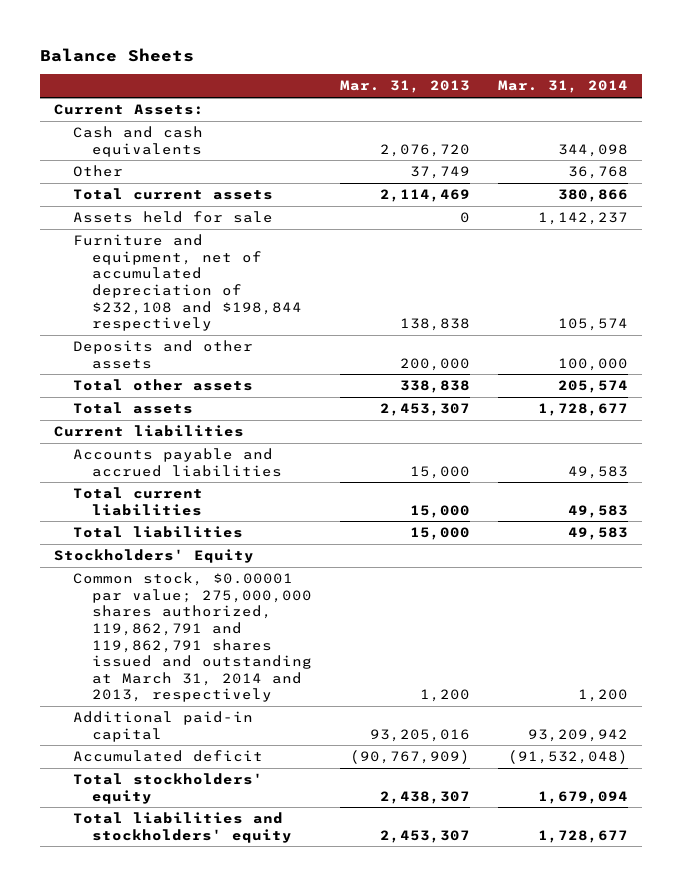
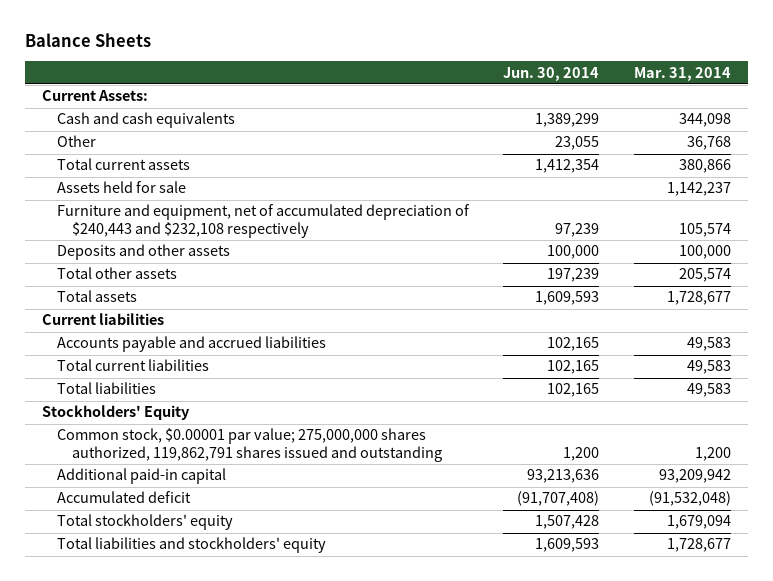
[339,80,470,94] Mar. 31, 2013 -> none
none -> [503,66,600,81] Jun. 30, 2014
[72,234,302,332] Furniture and equipment, net of accumulated depreciation of $232,108 and $198,844 respectively -> [56,204,470,238] Furniture and equipment, net of accumulated depreciation of $240,443 and $232,108 respectively
[72,572,312,703] Common stock, $0.00001 par value; 275,000,000 shares authorized, 119,862,791 and 119,862,791 shares issued and outstanding at March 31, 2014 and 2013, respectively -> [56,428,442,462] Common stock, $0.00001 par value; 275,000,000 shares authorized, 119,862,791 shares issued and outstanding

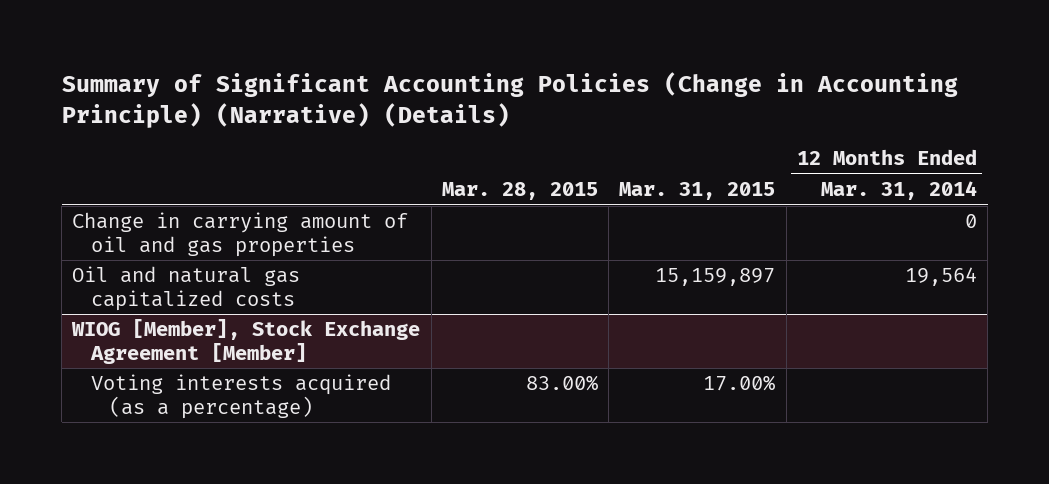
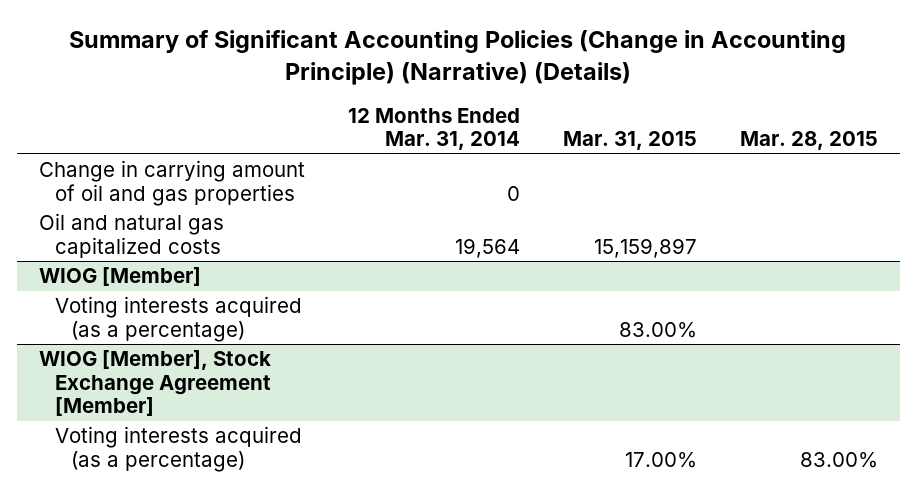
none -> [38,267,201,287] WIOG [Member]
none -> [54,296,302,342] Voting interests acquired (as a percentage)

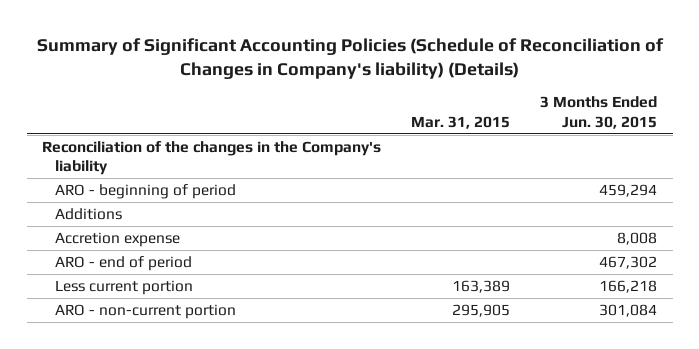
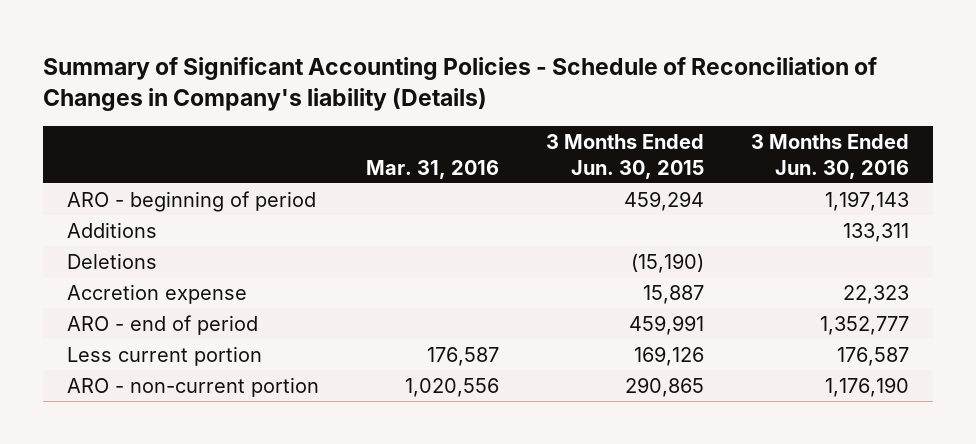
[36,37,664,79] Summary of Significant Accounting Policies (Schedule of Reconciliation of Changes in Company's liability) (Details) -> [43,56,878,111] Summary of Significant Accounting Policies - Schedule of Reconciliation of Changes in Company's liability (Details)
[411,115,511,129] Mar. 31, 2015 -> none
none -> [366,159,500,179] Mar. 31, 2016
none -> [751,133,910,179] 3 Months Ended Jun. 30, 2016
[41,141,381,176] Reconciliation of the changes in the Company's liability -> none
none -> [66,252,157,269] Deletions
[617,232,658,246] 8,008 -> [643,284,705,304] 15,887
[599,256,658,270] 467,302 -> [629,314,705,335] 459,991
[599,280,658,294] 166,218 -> [634,345,705,366] 169,126
[599,304,658,318] 301,084 -> [625,376,705,397] 290,865

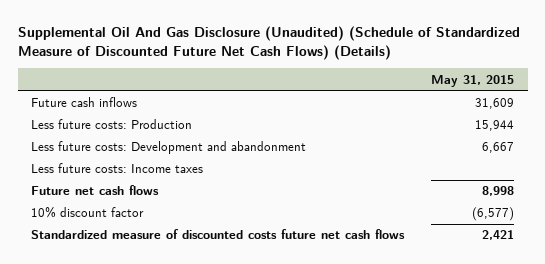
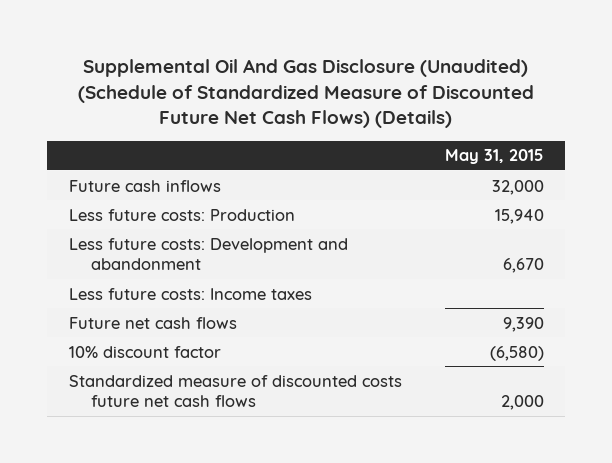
[475,98,515,110] 31,609 -> [491,179,544,195] 32,000
[475,120,515,132] 15,944 -> [494,208,544,224] 15,940
[482,142,515,154] 6,667 -> [502,258,544,274] 6,670
[482,186,515,197] 8,998 -> [502,316,544,332] 9,390
[472,207,515,222] (6,577) -> [489,345,544,361] (6,580)
[482,230,515,241] 2,421 -> [500,395,544,411] 2,000

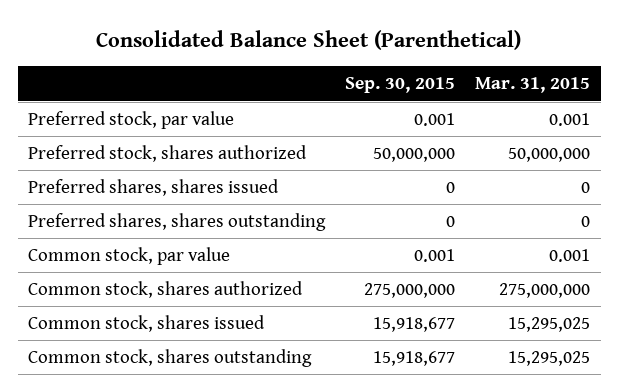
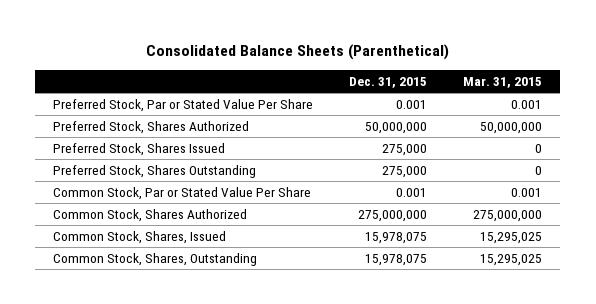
[96,30,522,51] Consolidated Balance Sheet (Parenthetical) -> [145,44,449,61] Consolidated Balance Sheets (Parenthetical)
[345,77,456,94] Sep. 30, 2015 -> none
none -> [349,76,428,88] Dec. 31, 2015
[27,111,234,130] Preferred stock, par value -> [53,98,314,112] Preferred Stock, Par or Stated Value Per Share
[27,145,307,163] Preferred stock, shares authorized -> [53,120,250,134] Preferred Stock, Shares Authorized
[27,179,279,197] Preferred shares, shares issued -> [53,142,226,156] Preferred Stock, Shares Issued
[27,213,326,232] Preferred shares, shares outstanding -> [53,164,257,178] Preferred Stock, Shares Outstanding
[27,247,230,266] Common stock, par value -> [53,186,312,200] Common Stock, Par or Stated Value Per Share
[27,281,303,299] Common stock, shares authorized -> [53,208,248,222] Common Stock, Shares Authorized
[27,315,265,333] Common stock, shares issued -> [53,230,227,244] Common Stock, Shares, Issued
[27,349,312,368] Common stock, shares outstanding -> [53,252,258,266] Common Stock, Shares, Outstanding

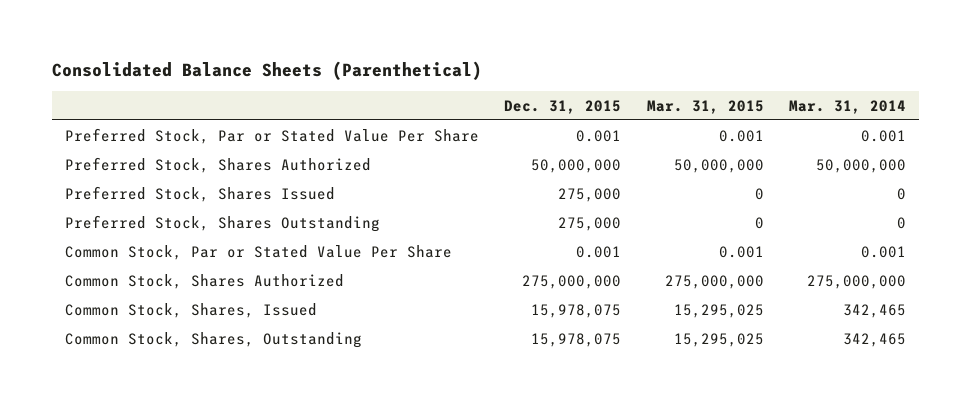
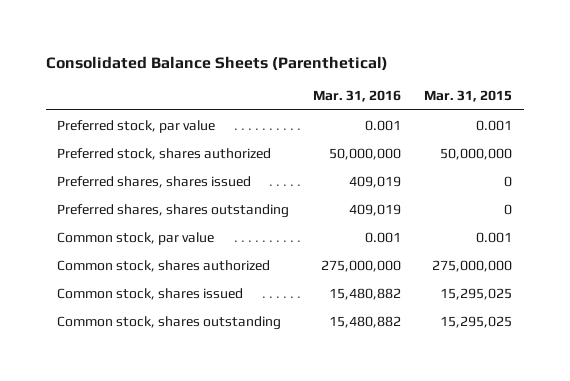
[504,99,622,114] Dec. 31, 2015 -> none
[789,99,907,114] Mar. 31, 2014 -> none
none -> [312,90,401,103] Mar. 31, 2016
[65,127,480,144] Preferred Stock, Par or Stated Value Per Share -> [57,119,216,133] Preferred stock, par value
[65,156,372,173] Preferred Stock, Shares Authorized -> [57,147,272,160] Preferred stock, shares authorized
[65,185,336,202] Preferred Stock, Shares Issued -> [57,175,252,188] Preferred shares, shares issued
[65,214,381,232] Preferred Stock, Shares Outstanding -> [57,203,290,218] Preferred shares, shares outstanding
[65,244,453,260] Common Stock, Par or Stated Value Per Share -> [57,231,215,245] Common stock, par value
[65,273,345,289] Common Stock, Shares Authorized -> [57,259,271,272] Common stock, shares authorized
[65,302,318,318] Common Stock, Shares, Issued -> [57,287,244,300] Common stock, shares issued
[65,331,363,348] Common Stock, Shares, Outstanding -> [57,315,282,330] Common stock, shares outstanding

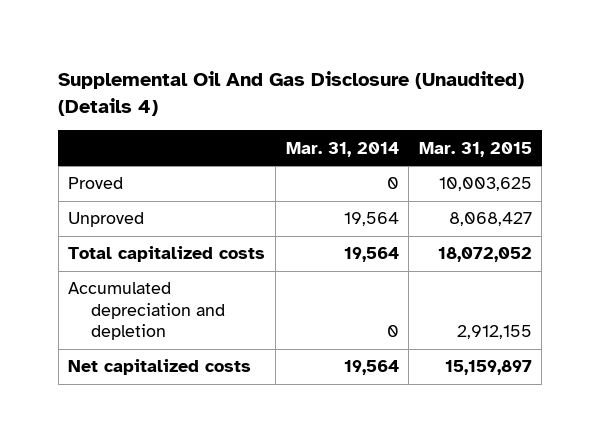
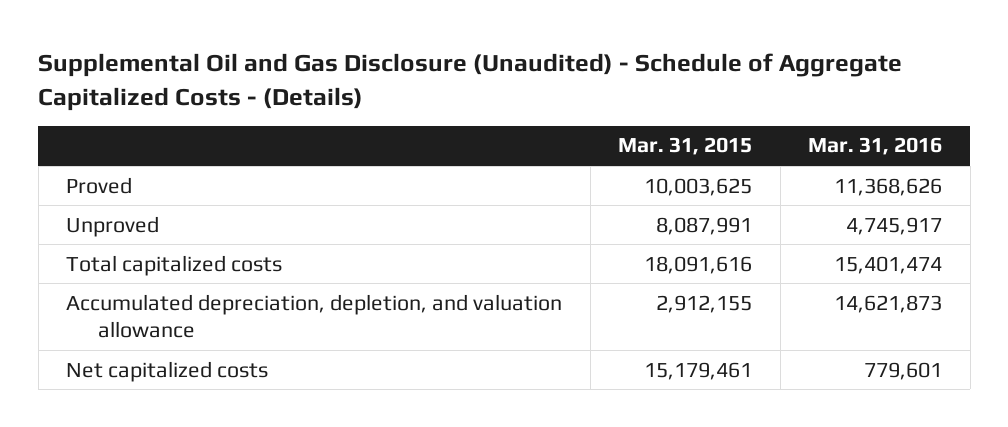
[58,70,525,116] Supplemental Oil And Gas Disclosure (Unaudited) (Details 4) -> [38,53,903,111] Supplemental Oil and Gas Disclosure (Unaudited) - Schedule of Aggregate Capitalized Costs - (Details)
[285,141,399,157] Mar. 31, 2014 -> none
none -> [808,137,943,156] Mar. 31, 2016
[448,212,532,227] 8,068,427 -> [656,216,753,235] 8,087,991
[437,247,532,263] 18,072,052 -> [644,255,753,274] 18,091,616
[68,282,225,341] Accumulated depreciation and depletion -> [66,293,563,338] Accumulated depreciation, depletion, and valuation allowance
[444,360,532,376] 15,159,897 -> [644,361,753,380] 15,179,461

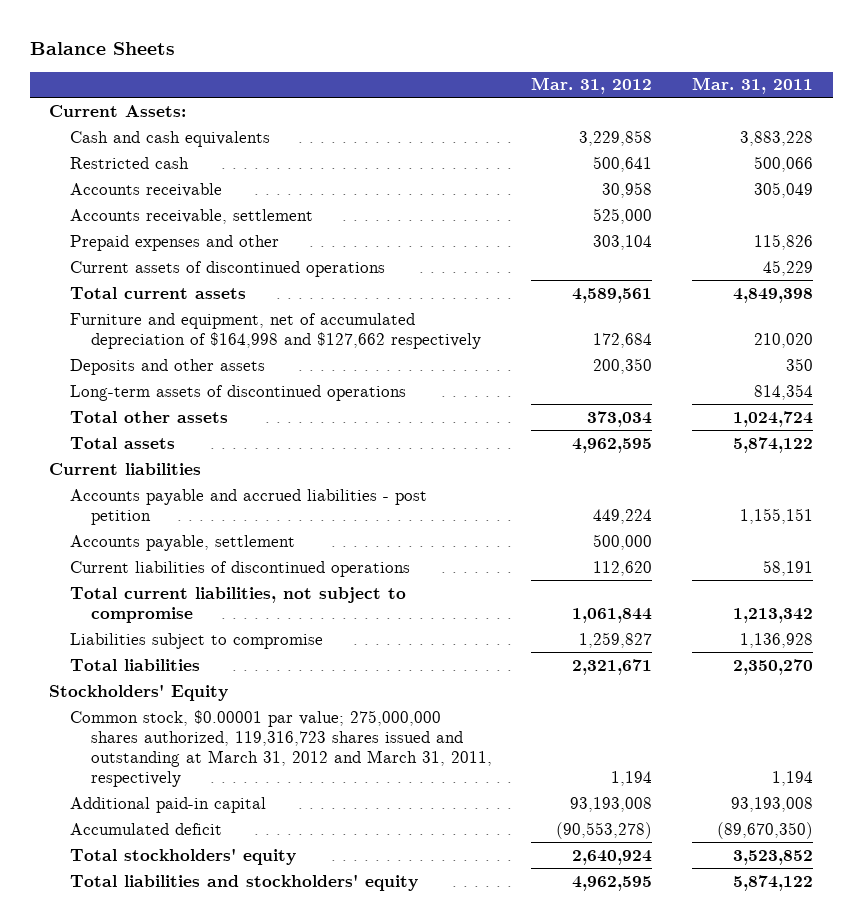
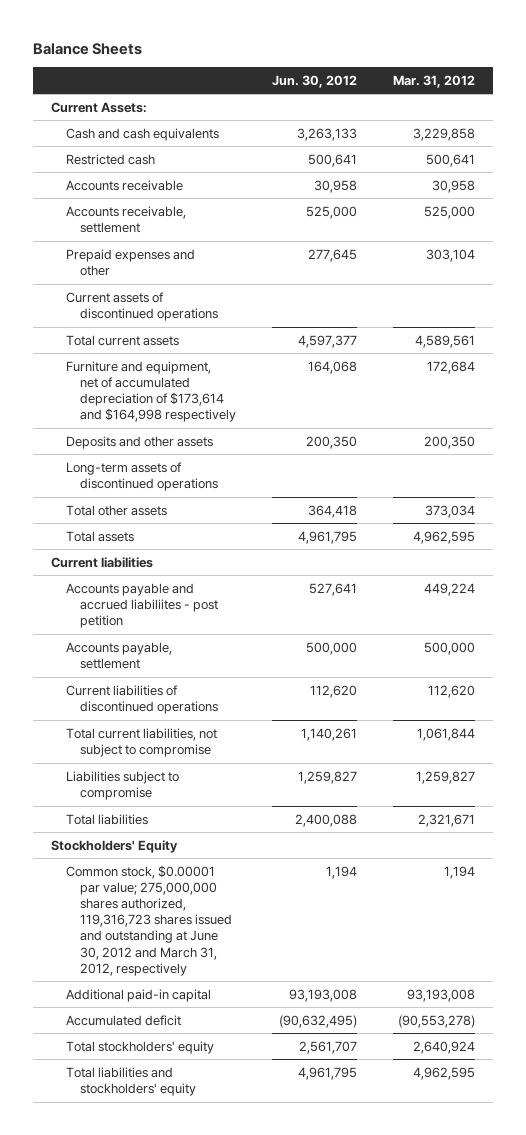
[691,77,813,95] Mar. 31, 2011 -> none
none -> [272,74,358,88] Jun. 30, 2012
[70,312,482,349] Furniture and equipment, net of accumulated depreciation of $164,998 and $127,662 respectively -> [65,360,237,423] Furniture and equipment, net of accumulated depreciation of $173,614 and $164,998 respectively
[70,488,428,525] Accounts payable and accrued liabilities - post petition -> [65,582,219,629] Accounts payable and accrued liabiliites - post petition
[70,709,493,787] Common stock, $0.00001 par value; 275,000,000 shares authorized, 119,316,723 shares issued and outstanding at March 31, 2012 and March 31, 2011, respectively -> [65,864,233,976] Common stock, $0.00001 par value; 275,000,000 shares authorized, 119,316,723 shares issued and outstanding at June 30, 2012 and March 31, 2012, respectively

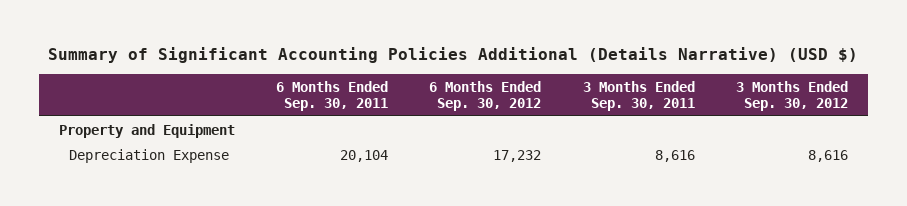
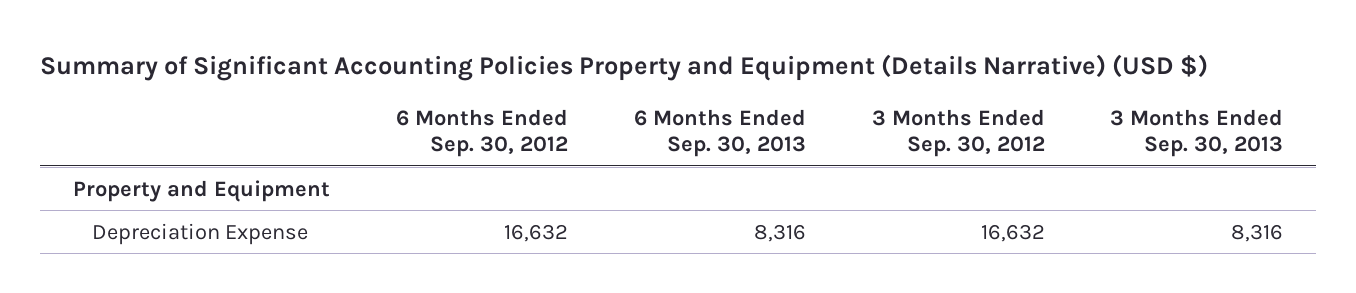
[48,47,859,64] Summary of Significant Accounting Policies Additional (Details Narrative) (USD $) -> [39,54,1208,82] Summary of Significant Accounting Policies Property and Equipment (Details Narrative) (USD $)
[276,80,389,112] 6 Months Ended Sep. 30, 2011 -> none
[582,80,695,112] 3 Months Ended Sep. 30, 2011 -> none
none -> [633,109,806,158] 6 Months Ended Sep. 30, 2013
none -> [1110,109,1284,158] 3 Months Ended Sep. 30, 2013
[493,149,542,162] 17,232 -> [503,223,568,242] 16,632
[807,149,848,162] 8,616 -> [980,223,1045,242] 16,632

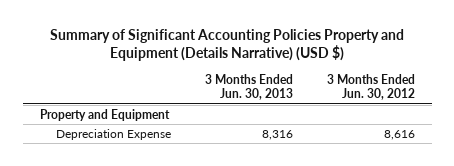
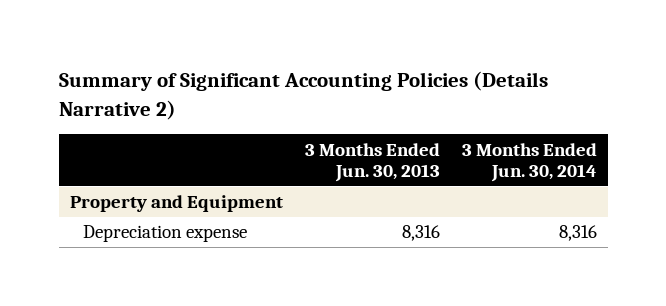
[50,29,405,62] Summary of Significant Accounting Policies Property and Equipment (Details Narrative) (USD $) -> [58,71,548,120] Summary of Significant Accounting Policies (Details Narrative 2)
[326,73,415,101] 3 Months Ended Jun. 30, 2012 -> none
none -> [461,142,597,182] 3 Months Ended Jun. 30, 2014
[56,128,172,140] Depreciation Expense -> [83,225,248,243] Depreciation expense

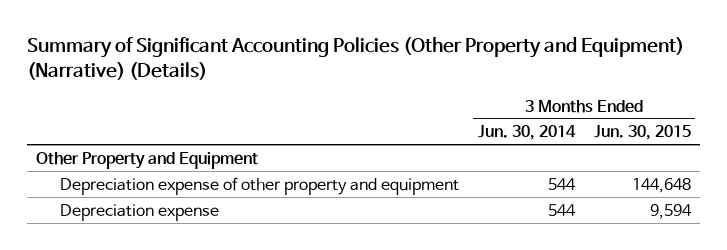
[58,71,548,120] Summary of Significant Accounting Policies (Details Narrative 2) -> [26,36,684,80] Summary of Significant Accounting Policies (Other Property and Equipment) (Narrative) (Details)
[304,142,440,182] 3 Months Ended Jun. 30, 2013 -> none
none -> [593,125,691,141] Jun. 30, 2015
[69,195,283,213] Property and Equipment -> [36,151,259,169] Other Property and Equipment
none -> [59,176,459,195] Depreciation expense of other property and equipment
[558,225,597,242] 8,316 -> [547,203,576,216] 544

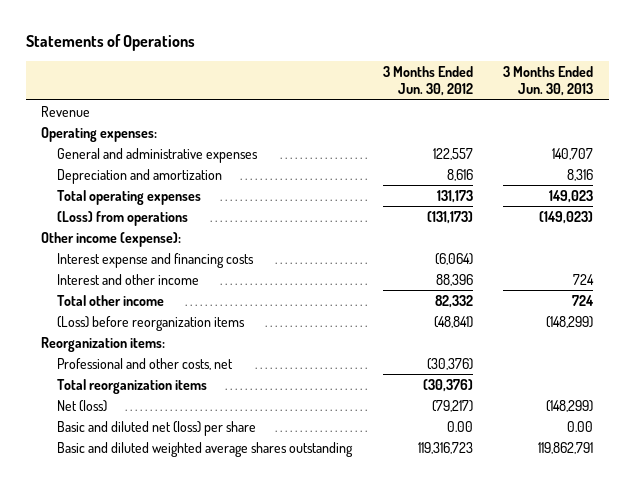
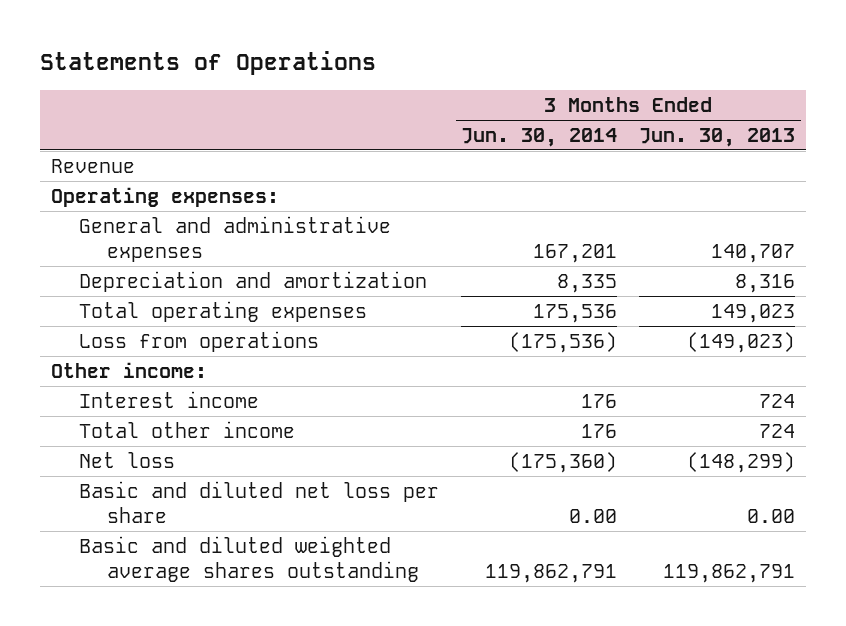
[382,65,473,97] 3 Months Ended Jun. 30, 2012 -> none
none -> [461,127,618,147] Jun. 30, 2014
[56,252,254,268] Interest expense and financing costs -> none
[56,210,188,226] (Loss) from operations -> [79,330,320,352] Loss from operations
[41,231,182,247] Other income (expense): -> [50,361,207,378] Other income:
[56,273,199,285] Interest and other income -> [79,390,260,408] Interest income
[41,336,166,352] Reorganization items: -> none
[56,357,233,370] Professional and other costs, net -> none
[56,378,207,394] Total reorganization items -> none
[56,399,107,412] Net (loss) -> none
[56,315,245,331] (Loss) before reorganization items -> [79,451,176,468] Net loss
[56,420,256,436] Basic and diluted net (loss) per share -> [79,480,440,523] Basic and diluted net loss per share

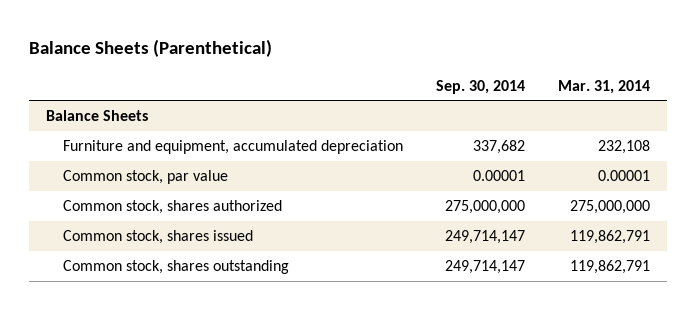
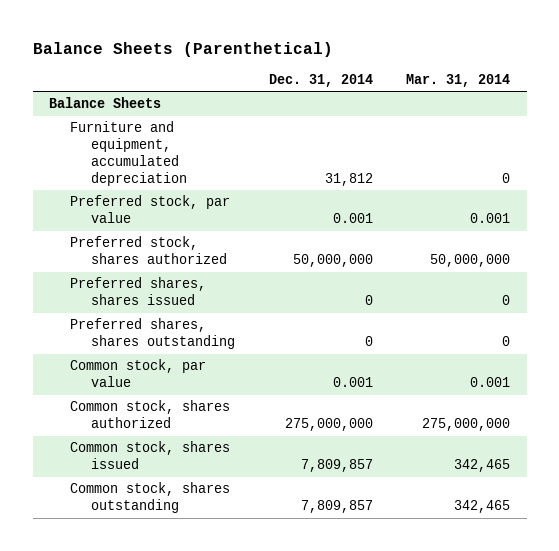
[435,79,525,94] Sep. 30, 2014 -> none
none -> [268,74,373,88] Dec. 31, 2014
[598,140,651,155] 232,108 -> [501,172,510,183] 0
none -> [70,195,231,224] Preferred stock, par value
none -> [70,236,228,265] Preferred stock, shares authorized
none -> [70,277,207,306] Preferred shares, shares issued
none -> [70,318,236,350] Preferred shares, shares outstanding
[598,170,651,182] 0.00001 -> [469,377,510,388] 0.001
[570,230,651,245] 119,862,791 -> [453,459,510,473] 342,465
[570,260,651,275] 119,862,791 -> [453,500,510,514] 342,465

